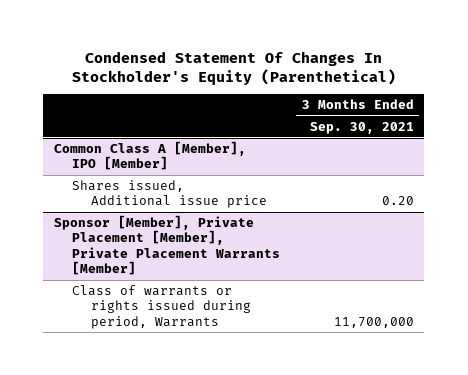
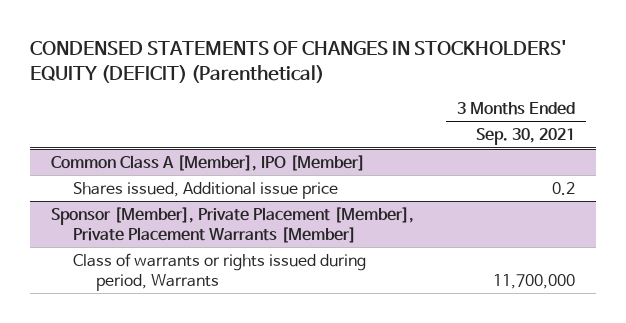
[71,50,396,85] Condensed Statement Of Changes In Stockholder's Equity (Parenthetical) -> [29,39,567,83] CONDENSED STATEMENTS OF CHANGES IN STOCKHOLDERS' EQUITY (DEFICIT) (Parenthetical)
[381,196,414,206] 0.20 -> [552,181,576,195] 0.2

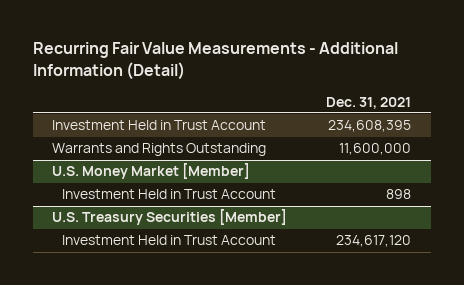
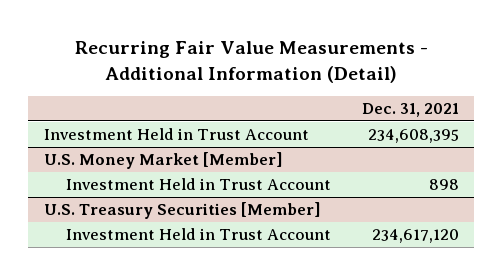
[52,143,267,157] Warrants and Rights Outstanding -> none

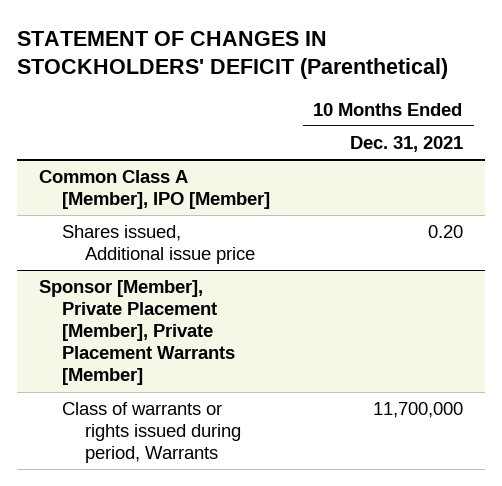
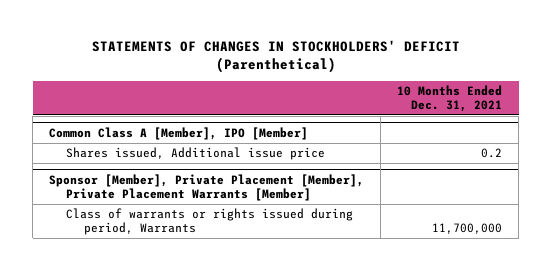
[16,30,448,80] STATEMENT OF CHANGES IN STOCKHOLDERS' DEFICIT (Parenthetical) -> [91,39,460,74] STATEMENTS OF CHANGES IN STOCKHOLDERS' DEFICIT (Parenthetical)
[427,224,463,238] 0.20 -> [481,148,503,159] 0.2

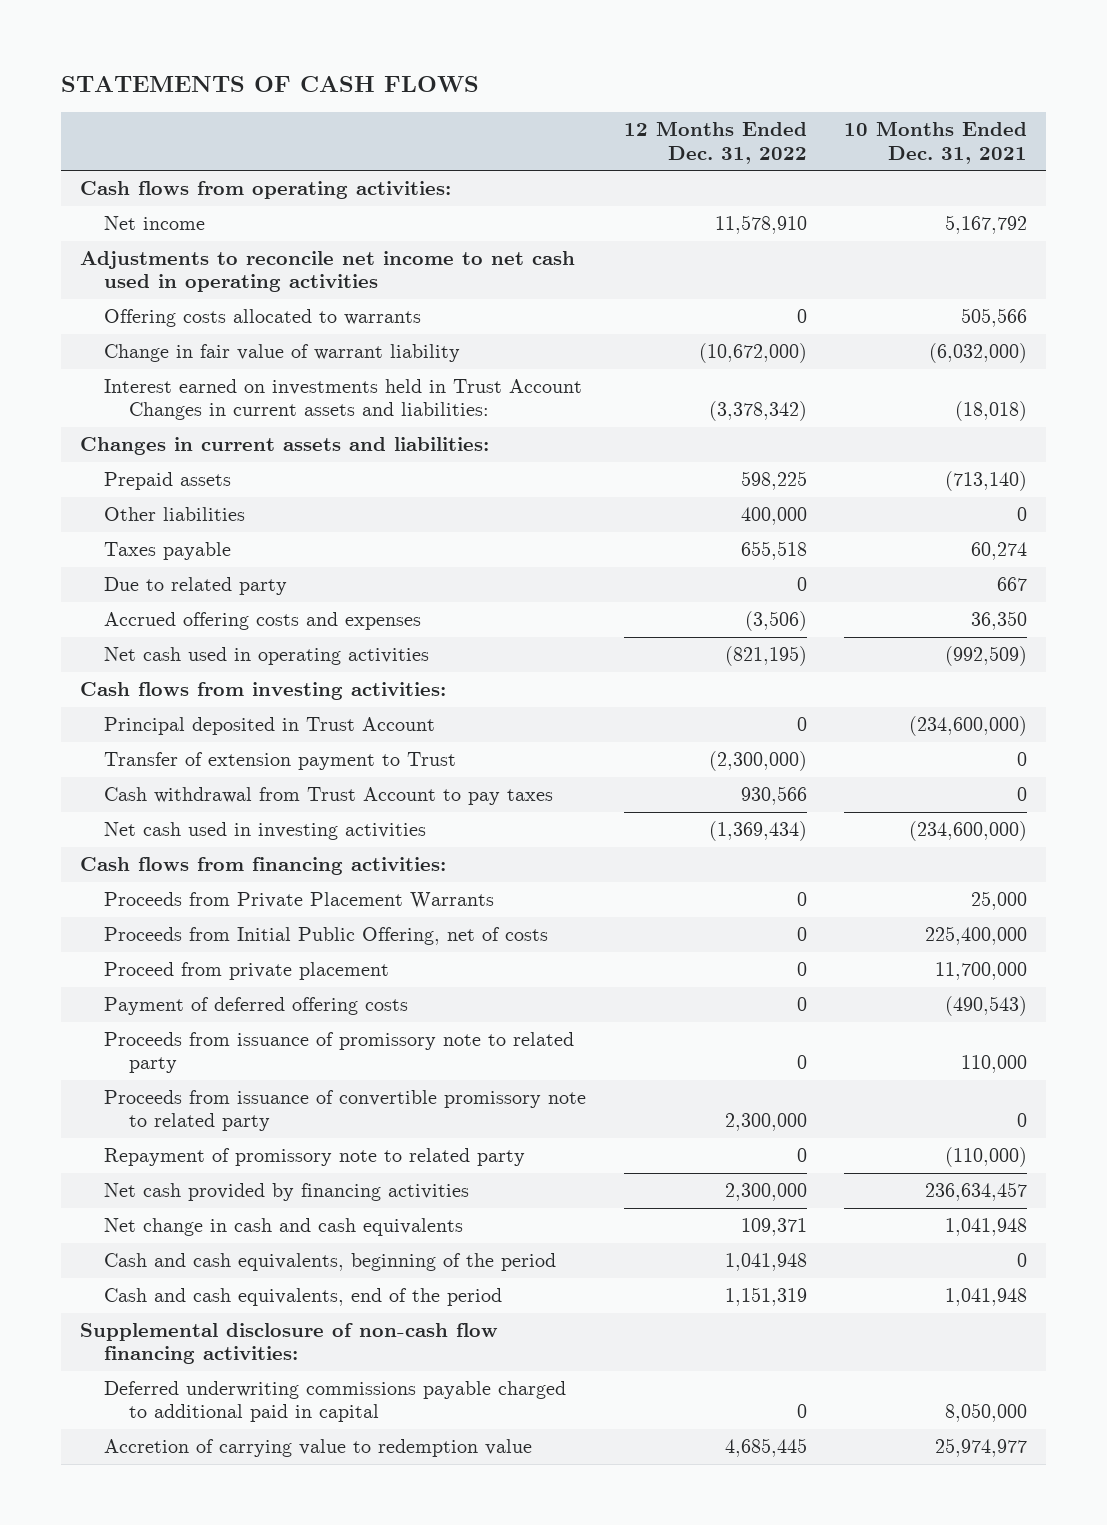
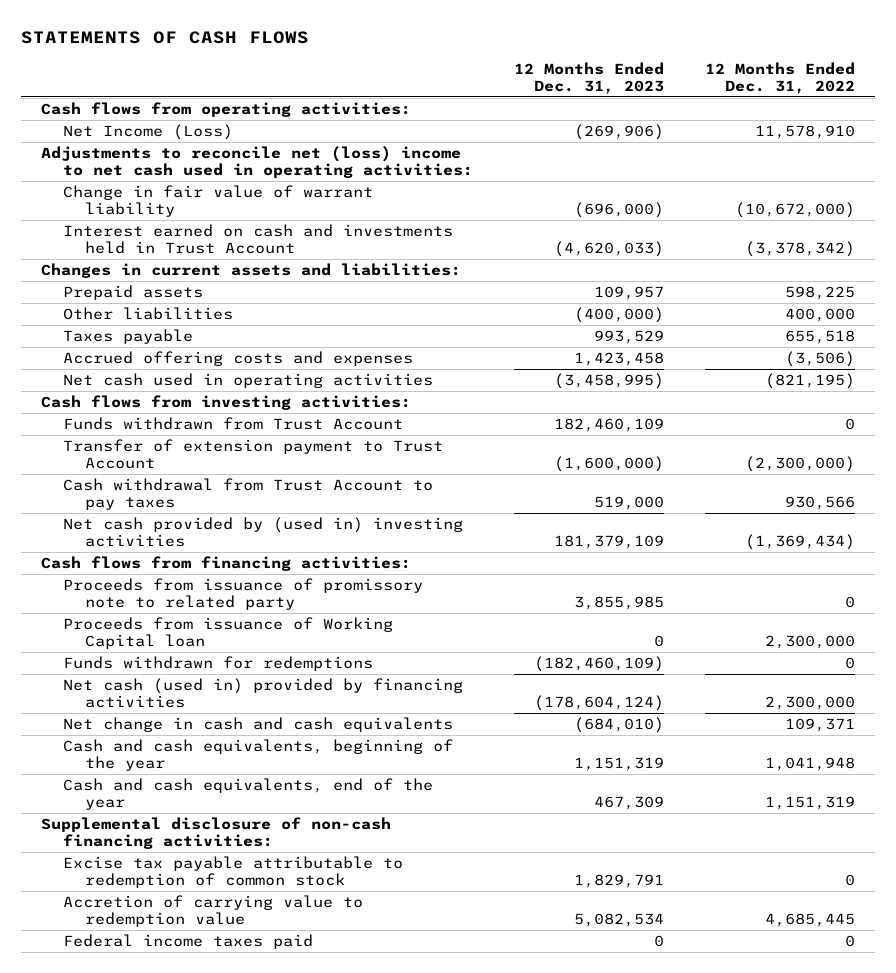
[843,121,1027,164] 10 Months Ended Dec. 31, 2021 -> none
none -> [513,61,664,94] 12 Months Ended Dec. 31, 2023
[104,309,422,328] Offering costs allocated to warrants -> none
[104,216,206,231] Net income -> [63,124,234,141] Net Income (Loss)
[79,251,575,293] Adjustments to reconcile net income to net cash used in operating activities -> [41,146,474,179] Adjustments to reconcile net (loss) income to net cash used in operating activities:
[104,379,583,421] Interest earned on investments held in Trust Account Changes in current assets and liabilities: -> [63,224,454,255] Interest earned on cash and investments held in Trust Account
[104,577,288,596] Due to related party -> none
[104,717,436,736] Principal deposited in Trust Account -> none
none -> [63,417,404,431] Funds withdrawn from Trust Account
[104,752,457,771] Transfer of extension payment to Trust -> [63,439,444,470] Transfer of extension payment to Trust Account
[104,822,427,841] Net cash used in investing activities -> [63,517,464,548] Net cash provided by (used in) investing activities
[104,892,495,910] Proceeds from Private Placement Warrants -> none
[104,927,549,946] Proceeds from Initial Public Offering, net of costs -> none
[104,962,390,981] Proceed from private placement -> none
[104,997,409,1016] Payment of deferred offering costs -> none
[104,1090,587,1132] Proceeds from issuance of convertible promissory note to related party -> none
[104,1148,526,1167] Repayment of promissory note to related party -> none
none -> [63,617,394,650] Proceeds from issuance of Working Capital loan
none -> [63,656,374,672] Funds withdrawn for redemptions
[104,1183,470,1202] Net cash provided by financing activities -> [63,678,464,709] Net cash (used in) provided by financing activities
[104,1381,567,1423] Deferred underwriting commissions payable charged to additional paid in capital -> none
[104,1253,557,1272] Cash and cash equivalents, beginning of the period -> [63,739,454,772] Cash and cash equivalents, beginning of the year
[104,1288,503,1307] Cash and cash equivalents, end of the period -> [63,778,434,811] Cash and cash equivalents, end of the year
[79,1323,498,1365] Supplemental disclosure of non-cash flow financing activities: -> [41,817,392,850] Supplemental disclosure of non-cash financing activities:
none -> [63,856,404,889] Excise tax payable attributable to redemption of common stock
none -> [63,934,314,950] Federal income taxes paid

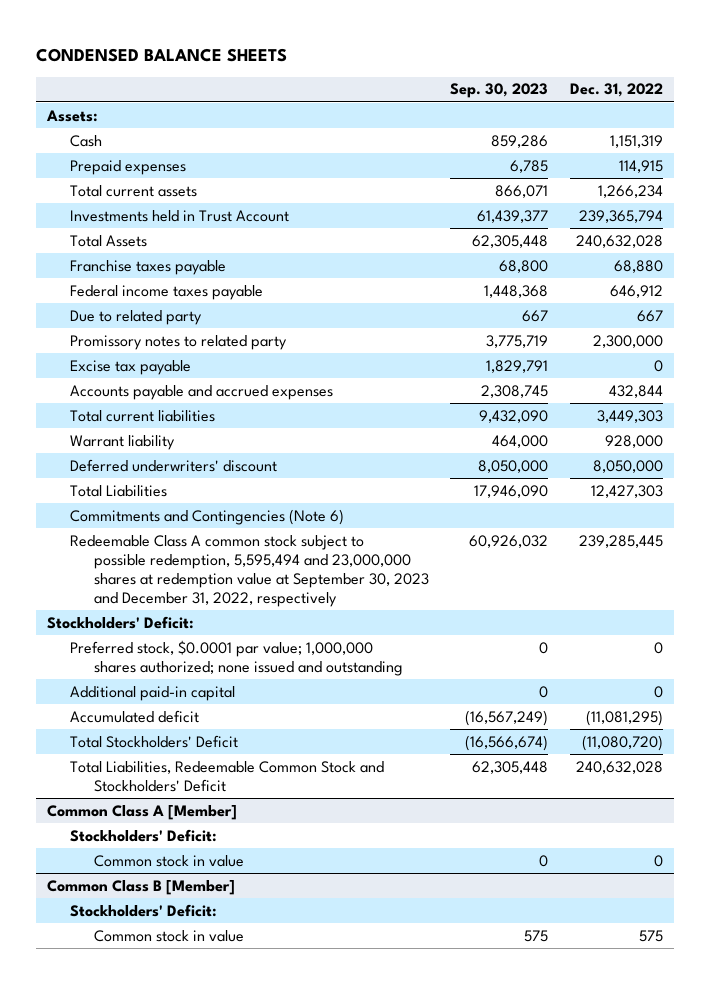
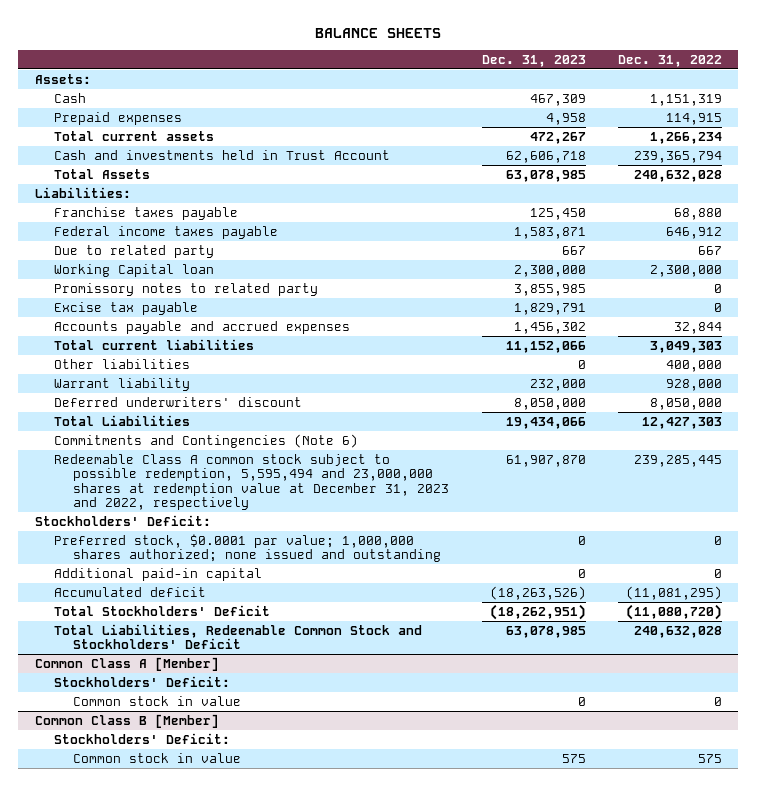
[36,47,288,62] CONDENSED BALANCE SHEETS -> [315,27,442,38] BALANCE SHEETS
[450,83,549,99] Sep. 30, 2023 -> none
none -> [481,54,586,67] Dec. 31, 2023
[70,209,290,222] Investments held in Trust Account -> [53,149,390,160] Cash and investments held in Trust Account
none -> [34,186,131,198] Liabilities:
none -> [53,263,214,277] Working Capital loan
[593,334,664,348] 2,300,000 -> [714,283,723,293] 0
[609,384,664,398] 432,844 -> [674,321,723,334] 32,844
[597,409,664,423] 3,449,303 -> [650,340,723,353] 3,049,303
none -> [53,358,190,369] Other liabilities
[70,534,429,607] Redeemable Class A common stock subject to possible redemption, 5,595,494 and 23,000,000 shares at redemption value at September 30, 2023 and December 31, 2022, respectively -> [53,453,450,511] Redeemable Class A common stock subject to possible redemption, 5,595,494 and 23,000,000 shares at redemption value at December 31, 2023 and 2022, respectively

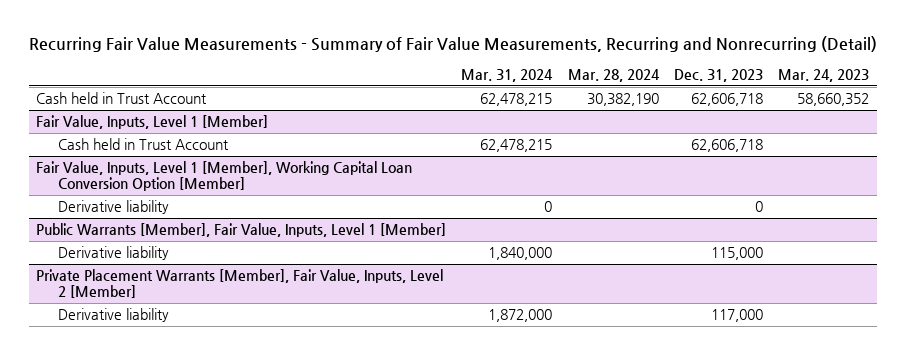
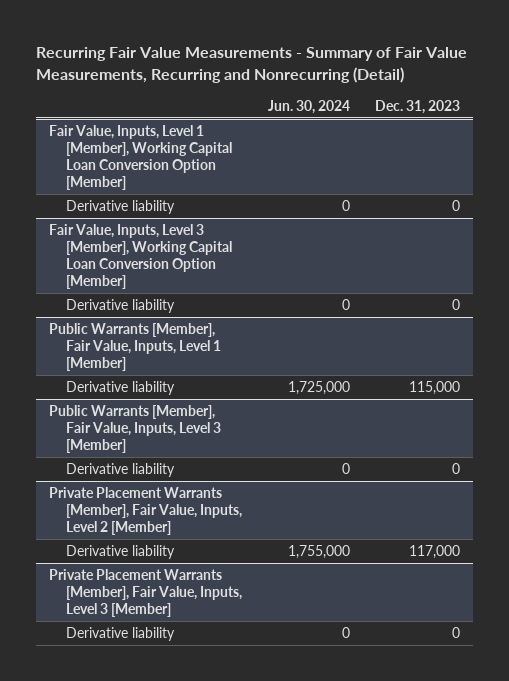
[461,69,554,83] Mar. 31, 2024 -> none
[567,69,660,83] Mar. 28, 2024 -> none
[778,69,870,83] Mar. 24, 2023 -> none
none -> [267,99,350,114] Jun. 30, 2024
[36,92,208,105] Cash held in Trust Account -> none
[36,115,269,130] Fair Value, Inputs, Level 1 [Member] -> none
[57,138,229,151] Cash held in Trust Account -> none
none -> [48,223,233,290] Fair Value, Inputs, Level 3 [Member], Working Capital Loan Conversion Option [Member]
none -> [66,298,176,313] Derivative liability
none -> [48,404,222,454] Public Warrants [Member], Fair Value, Inputs, Level 3 [Member]
none -> [66,462,176,477] Derivative liability
none -> [48,568,243,618] Private Placement Warrants [Member], Fair Value, Inputs, Level 3 [Member]
none -> [66,626,176,641] Derivative liability

